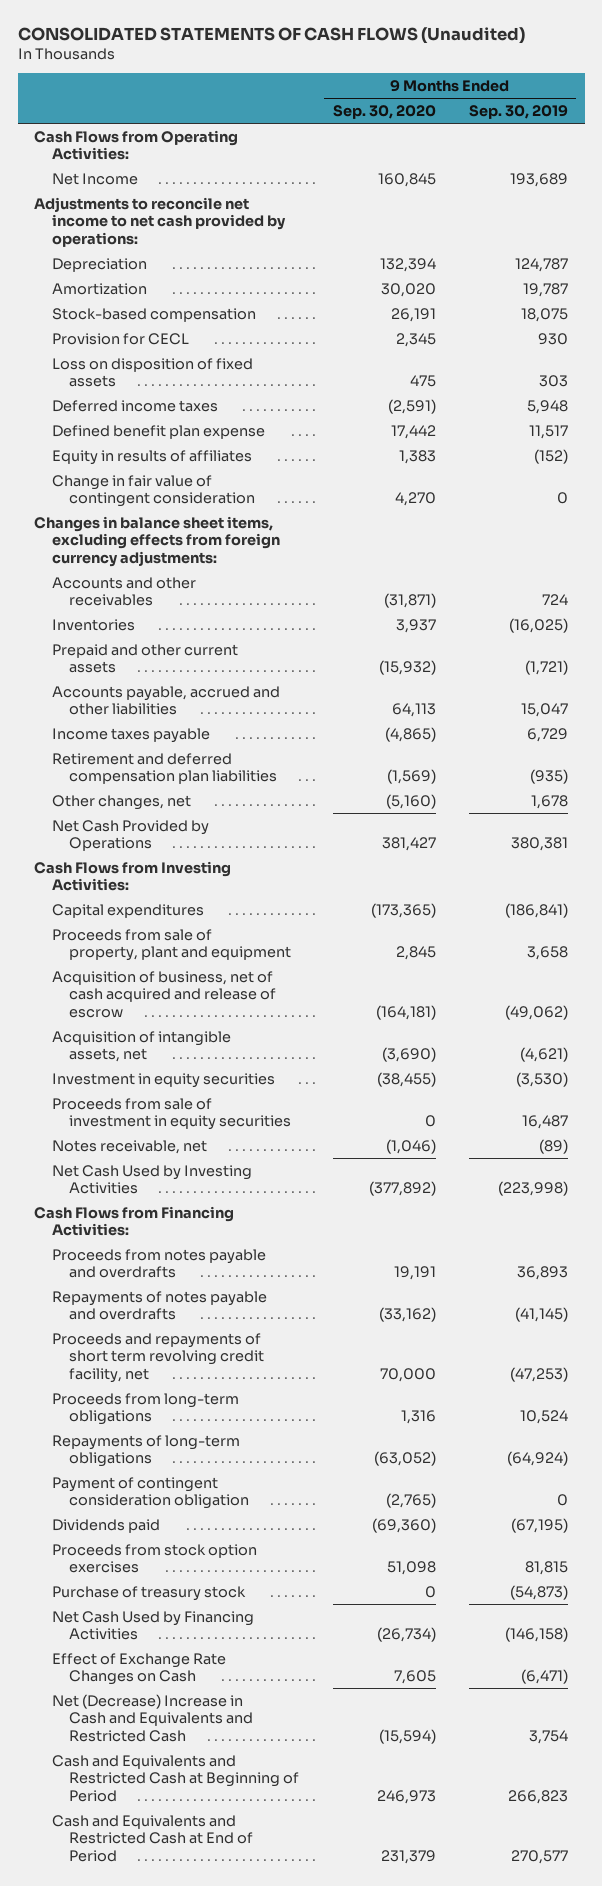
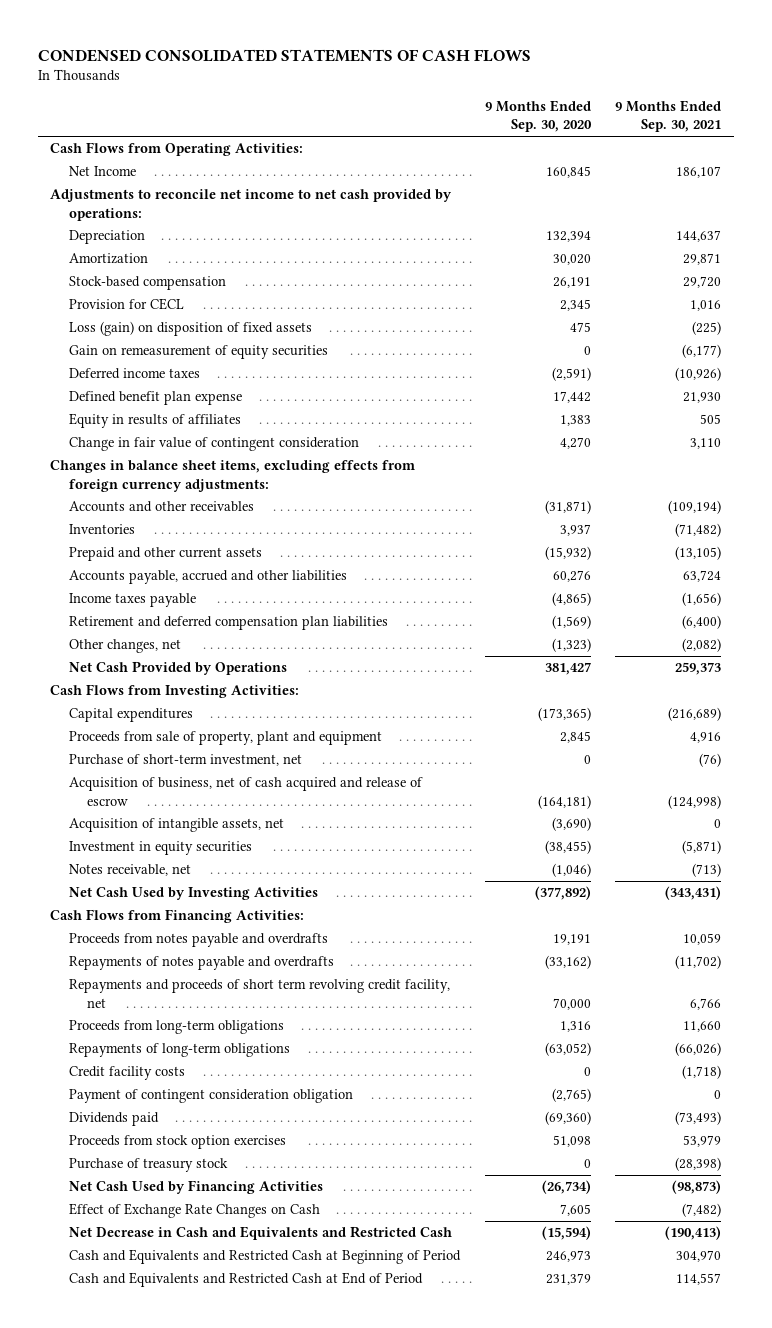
[17,26,525,44] CONSOLIDATED STATEMENTS OF CASH FLOWS (Unaudited) -> [37,48,531,62] CONDENSED CONSOLIDATED STATEMENTS OF CASH FLOWS
[469,104,569,119] Sep. 30, 2019 -> none
none -> [615,100,722,133] 9 Months Ended Sep. 30, 2021
[51,357,253,388] Loss on disposition of fixed assets -> [68,321,312,337] Loss (gain) on disposition of fixed assets
none -> [68,345,328,360] Gain on remeasurement of equity securities
[391,703,436,718] 64,113 -> [552,570,591,583] 60,276
[385,793,436,809] (5,160) -> [551,638,591,653] (1,323)
none -> [68,754,302,767] Purchase of short-term investment, net
[51,1097,292,1131] Proceeds from sale of investment in equity securities -> none
[51,1332,265,1383] Proceeds and repayments of short term revolving credit facility, net -> [68,979,450,1008] Repayments and proceeds of short term revolving credit facility, net
none -> [68,1066,185,1081] Credit facility costs
[51,1693,254,1742] Net (Decrease) Increase in Cash and Equivalents and Restricted Cash -> [68,1226,452,1241] Net Decrease in Cash and Equivalents and Restricted Cash

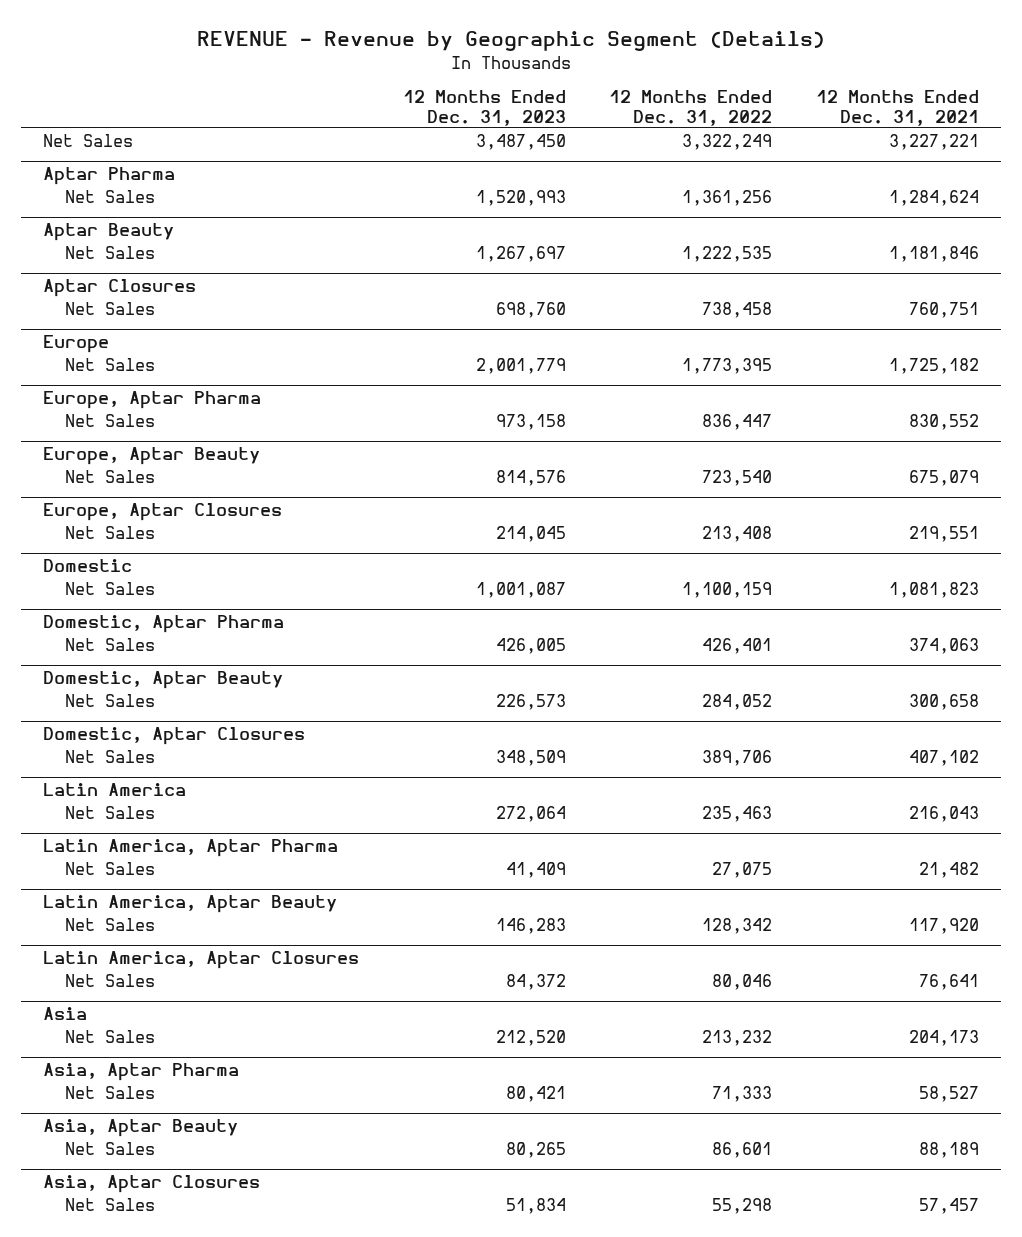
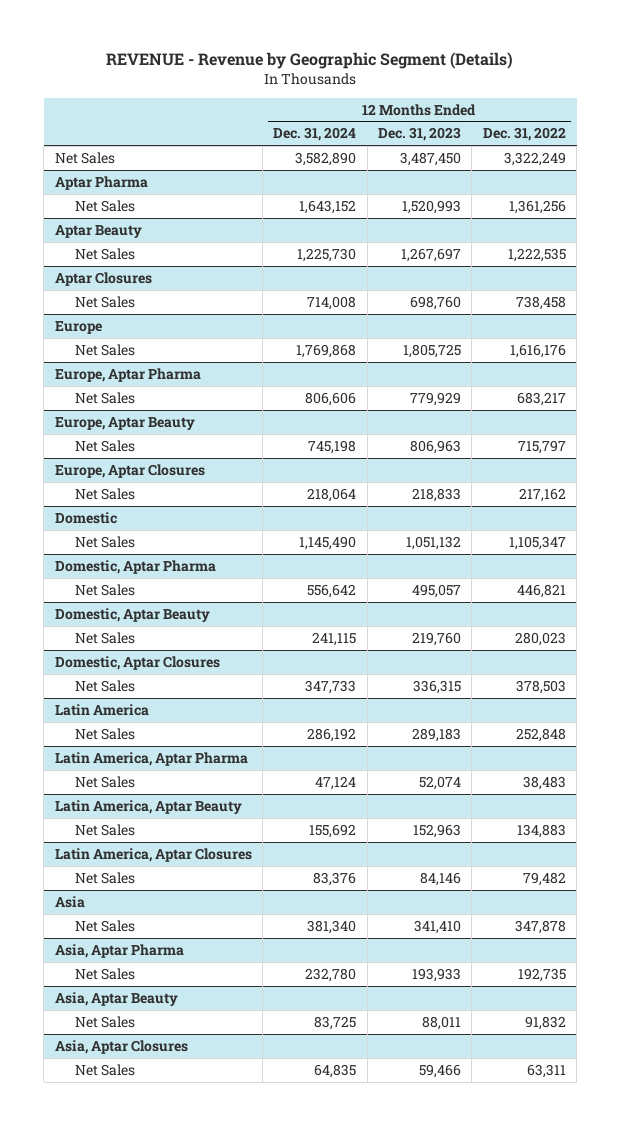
[816,90,980,126] 12 Months Ended Dec. 31, 2021 -> none
none -> [273,127,357,142] Dec. 31, 2024
[475,357,566,374] 2,001,779 -> [402,343,461,358] 1,805,725
[682,357,773,374] 1,773,395 -> [509,343,566,358] 1,616,176
[495,413,566,430] 973,158 -> [409,391,461,406] 779,929
[702,413,773,430] 836,447 -> [516,391,566,406] 683,217
[495,469,566,486] 814,576 -> [409,439,461,454] 806,963
[702,469,773,486] 723,540 -> [517,439,566,454] 715,797
[495,525,566,542] 214,045 -> [411,487,461,502] 218,833
[702,525,773,542] 213,408 -> [518,487,566,502] 217,162
[475,581,566,598] 1,001,087 -> [405,535,461,550] 1,051,132
[682,581,773,598] 1,100,159 -> [508,535,566,550] 1,105,347
[495,637,566,654] 426,005 -> [411,583,461,598] 495,057
[702,637,773,654] 426,401 -> [516,583,566,598] 446,821
[495,693,566,710] 226,573 -> [411,631,461,646] 219,760
[702,693,773,710] 284,052 -> [514,631,566,646] 280,023
[495,749,566,766] 348,509 -> [412,679,461,694] 336,315
[702,749,773,766] 389,706 -> [515,679,566,694] 378,503
[495,805,566,822] 272,064 -> [411,727,461,742] 289,183
[702,805,773,822] 235,463 -> [515,727,566,742] 252,848
[505,861,566,878] 41,409 -> [418,775,461,790] 52,074
[712,861,773,878] 27,075 -> [522,775,566,790] 38,483
[495,917,566,934] 146,283 -> [412,823,461,838] 152,963
[702,917,773,934] 128,342 -> [516,823,566,838] 134,883
[505,973,566,990] 84,372 -> [419,871,461,886] 84,146
[712,973,773,990] 80,046 -> [522,871,566,886] 79,482
[495,1029,566,1046] 212,520 -> [413,919,461,934] 341,410
[702,1029,773,1046] 213,232 -> [514,919,566,934] 347,878
[505,1085,566,1102] 80,421 -> [411,967,461,982] 193,933
[712,1085,773,1102] 71,333 -> [517,967,566,982] 192,735
[505,1141,566,1158] 80,265 -> [421,1015,461,1030] 88,011
[712,1141,773,1158] 86,601 -> [524,1015,566,1030] 91,832
[505,1197,566,1214] 51,834 -> [418,1063,461,1078] 59,466
[712,1197,773,1214] 55,298 -> [526,1063,566,1078] 63,311

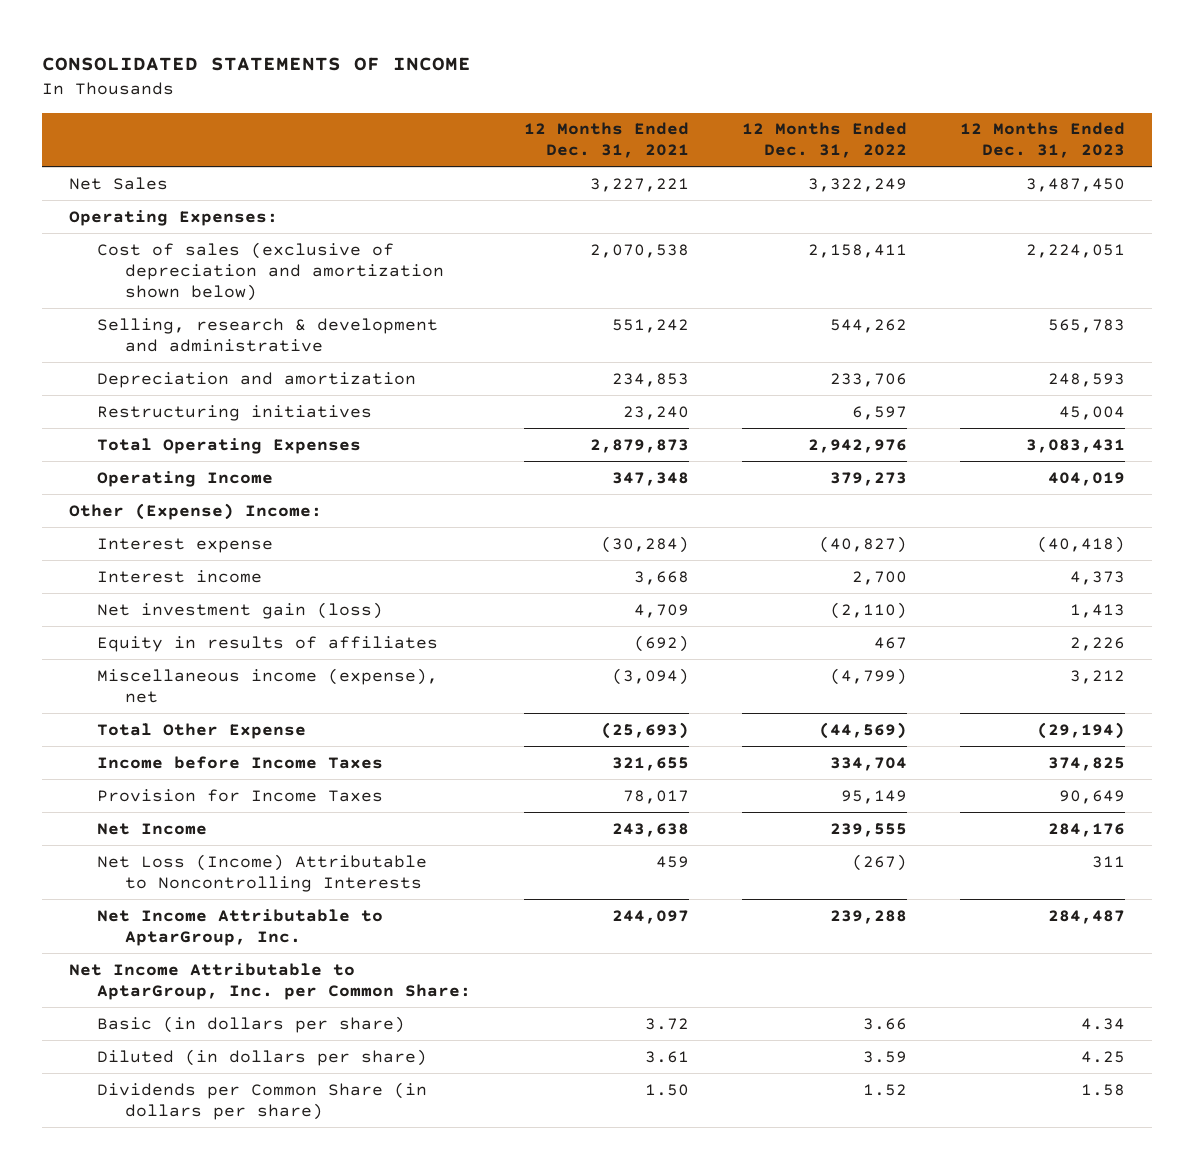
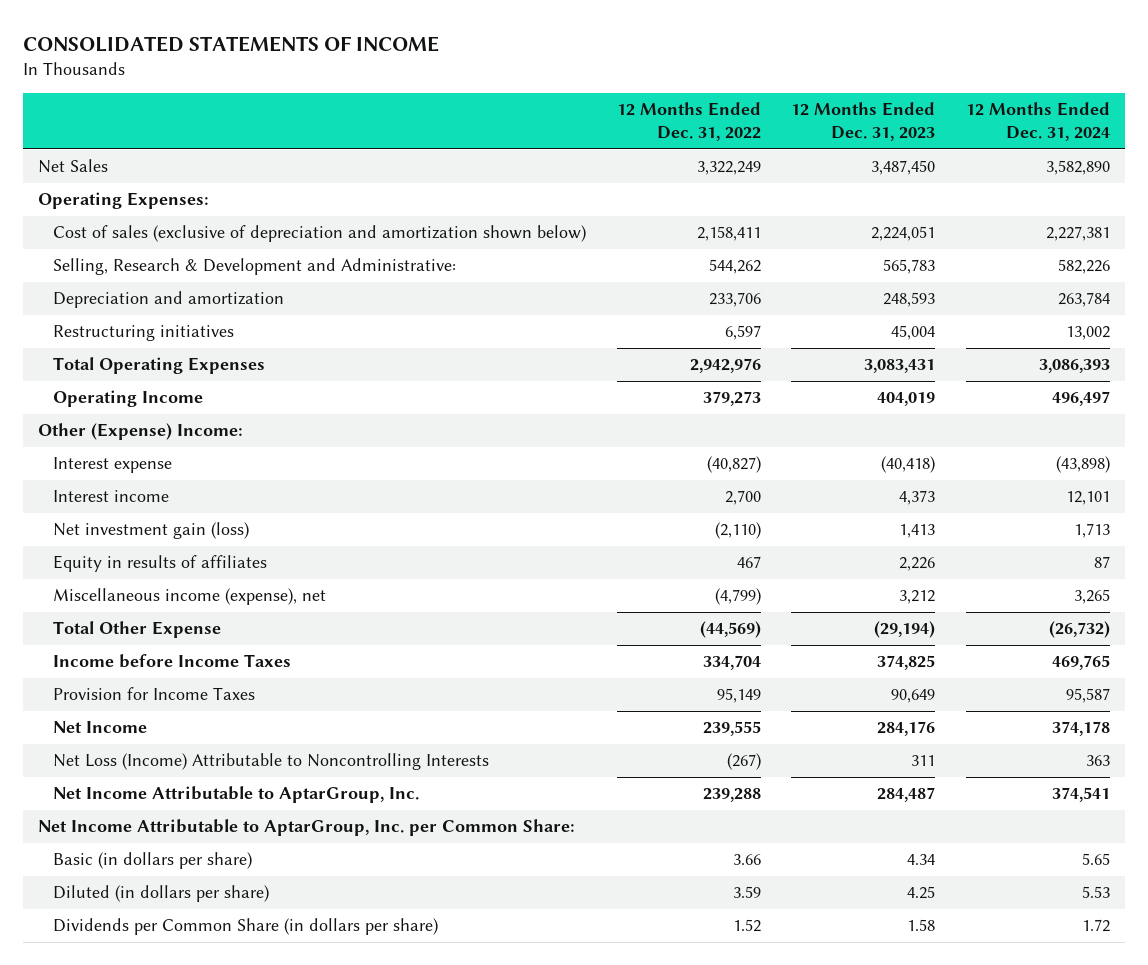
[523,122,689,159] 12 Months Ended Dec. 31, 2021 -> none
none -> [965,102,1110,141] 12 Months Ended Dec. 31, 2024
[96,317,438,352] Selling, research & development and administrative -> [52,258,456,276] Selling, Research & Development and Administrative:

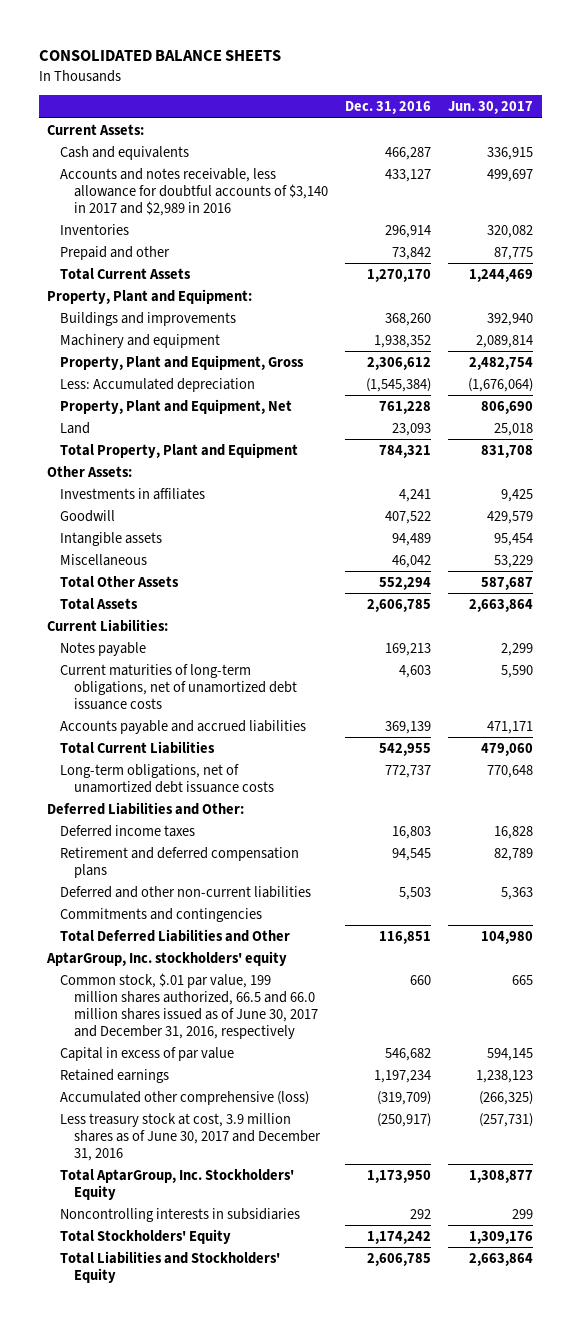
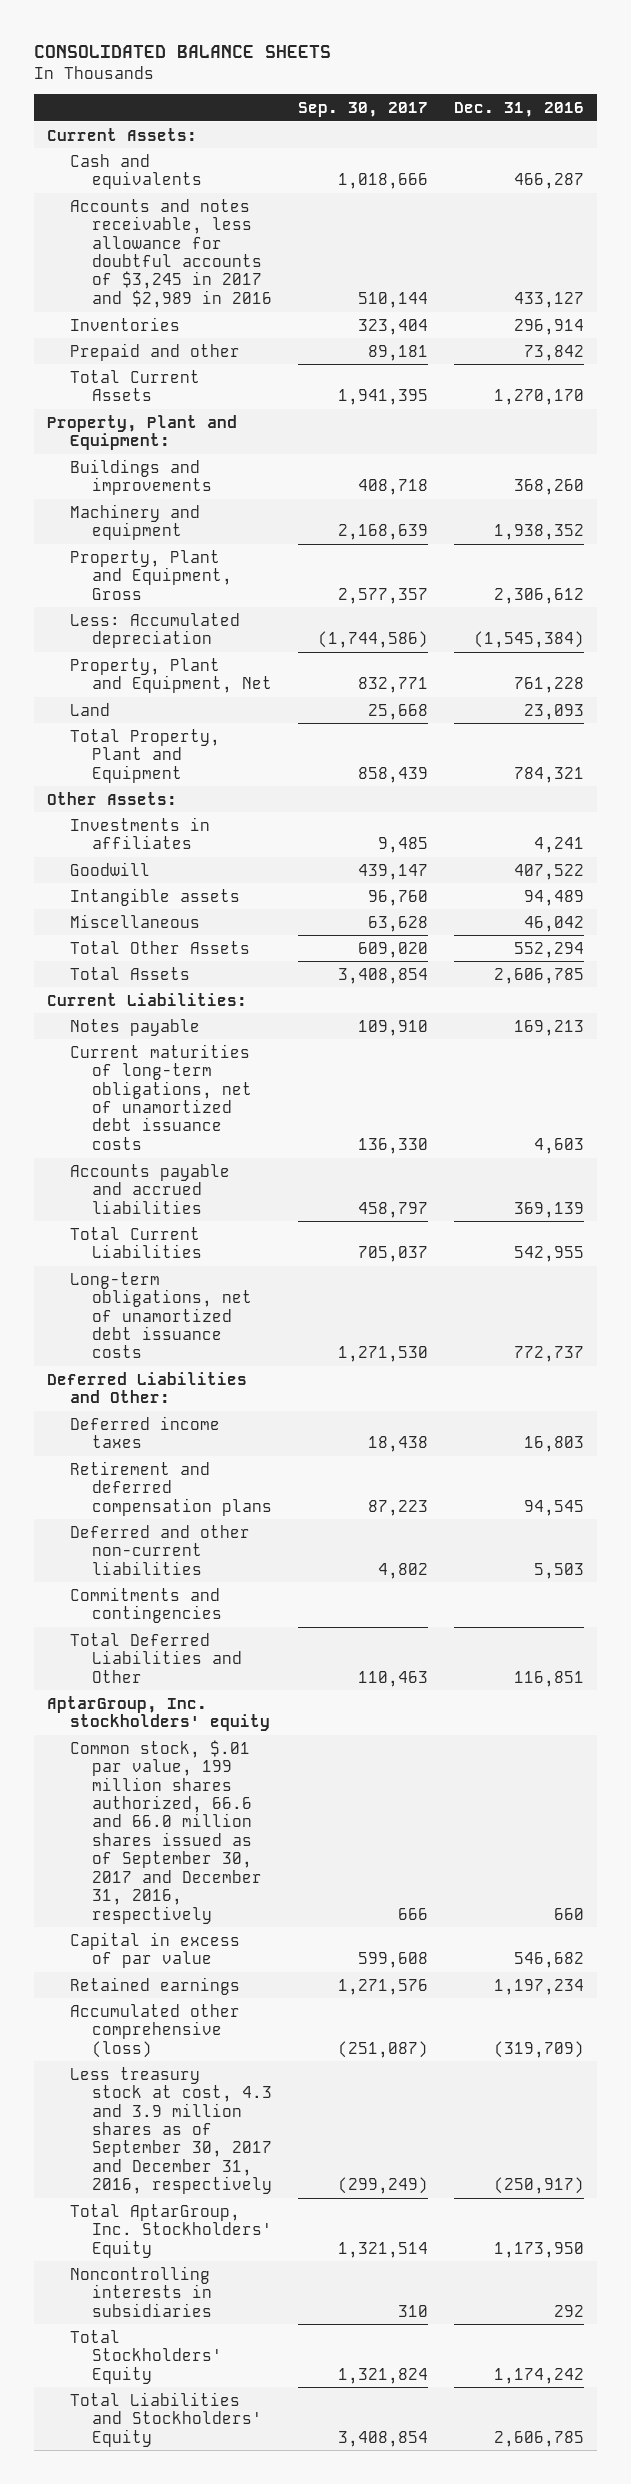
[448,101,534,115] Jun. 30, 2017 -> none
none -> [297,101,428,117] Sep. 30, 2017
[60,168,328,217] Accounts and notes receivable, less allowance for doubtful accounts of $3,140 in 2017 and $2,989 in 2016 -> [69,198,273,308] Accounts and notes receivable, less allowance for doubtful accounts of $3,245 in 2017 and $2,989 in 2016
[60,973,318,1040] Common stock, $.01 par value, 199 million shares authorized, 66.5 and 66.0 million shares issued as of June 30, 2017 and December 31, 2016, respectively -> [69,1739,263,1924] Common stock, $.01 par value, 199 million shares authorized, 66.6 and 66.0 million shares issued as of September 30, 2017 and December 31, 2016, respectively
[60,1113,321,1162] Less treasury stock at cost, 3.9 million shares as of June 30, 2017 and December 31, 2016 -> [69,2066,273,2195] Less treasury stock at cost, 4.3 and 3.9 million shares as of September 30, 2017 and December 31, 2016, respectively

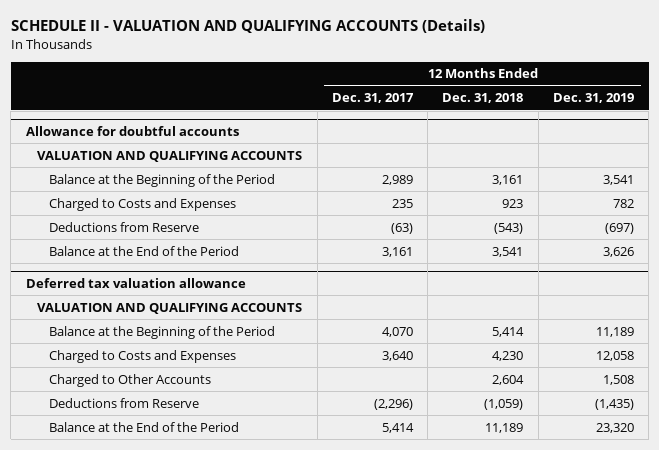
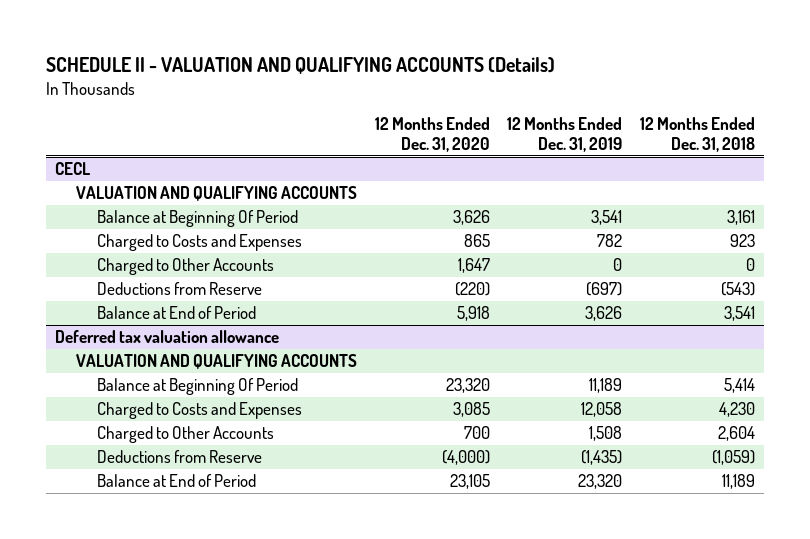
[331,93,414,104] Dec. 31, 2017 -> none
none -> [374,117,490,152] 12 Months Ended Dec. 31, 2020
[25,125,239,136] Allowance for doubtful accounts -> [54,162,91,176] CECL
[48,173,275,187] Balance at the Beginning of the Period -> [96,210,298,228] Balance at Beginning Of Period
none -> [96,258,274,276] Charged to Other Accounts
[48,245,239,256] Balance at the End of the Period -> [96,306,256,320] Balance at End of Period
[48,325,275,339] Balance at the Beginning of the Period -> [96,378,298,396] Balance at Beginning Of Period
[48,421,239,432] Balance at the End of the Period -> [96,474,256,488] Balance at End of Period

